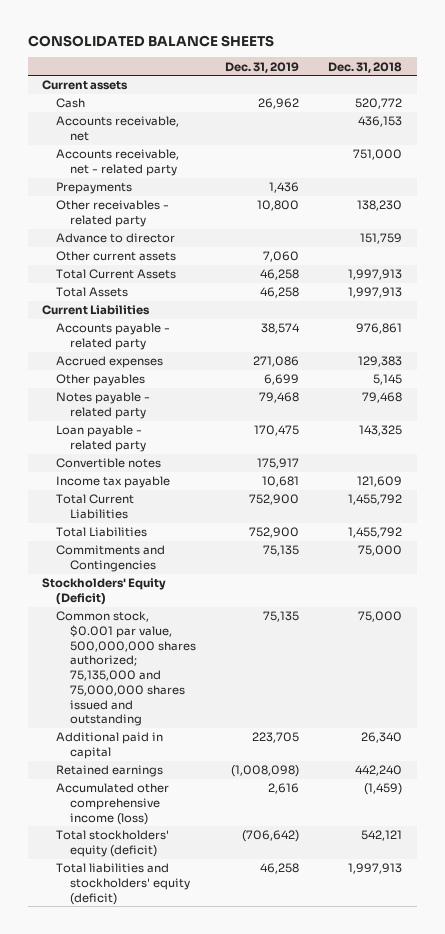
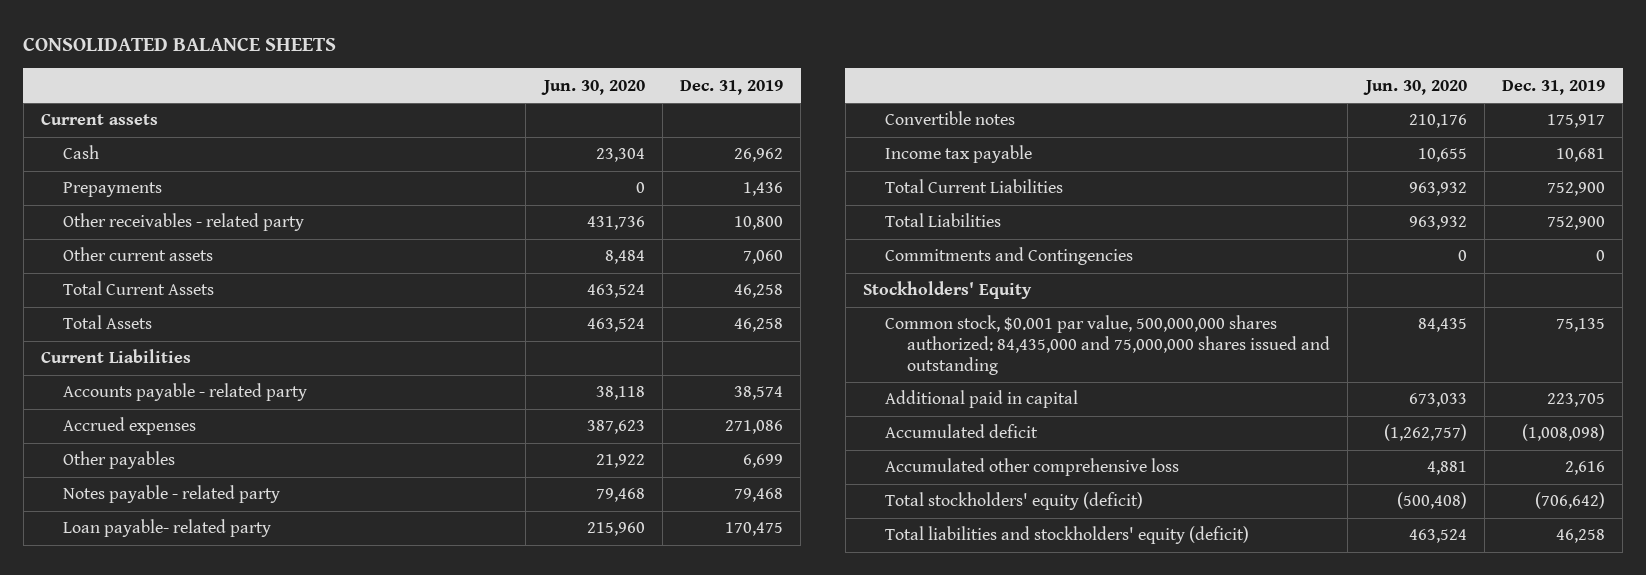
[328,61,403,73] Dec. 31, 2018 -> none
none -> [540,79,645,95] Jun. 30, 2020
[56,116,180,141] Accounts receivable, net -> none
[56,149,180,176] Accounts receivable, net - related party -> none
[56,233,176,244] Advance to director -> none
[56,425,146,452] Loan payable - related party -> [63,519,272,538] Loan payable- related party
[263,545,300,557] 75,135 -> [1596,250,1606,262] 0
[42,578,167,605] Stockholders' Equity (Deficit) -> [862,281,1032,300] Stockholders' Equity
[56,611,196,727] Common stock, $0.001 par value, 500,000,000 shares authorized; 75,135,000 and 75,000,000 shares issued and outstanding -> [884,315,1330,375] Common stock, $0.001 par value, 500,000,000 shares authorized: 84,435,000 and 75,000,000 shares issued and outstanding
[56,765,164,778] Retained earnings -> [884,424,1038,439] Accumulated deficit
[56,783,170,825] Accumulated other comprehensive income (loss) -> [884,458,1179,477] Accumulated other comprehensive loss

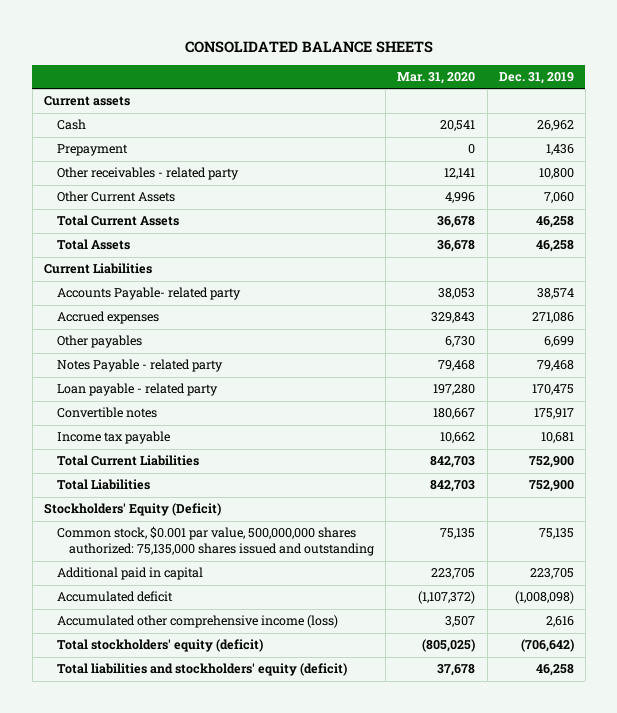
[540,79,645,95] Jun. 30, 2020 -> none
none -> [397,72,476,85] Mar. 31, 2020
[63,182,163,198] Prepayments -> [56,144,128,157] Prepayment
[63,247,214,262] Other current assets -> [56,191,175,203] Other Current Assets
[63,383,308,402] Accounts payable - related party -> [56,287,241,301] Accounts Payable- related party
[63,485,281,504] Notes payable - related party -> [56,359,223,373] Notes Payable - related party
[63,519,272,538] Loan payable- related party -> [56,383,218,397] Loan payable - related party
[884,247,1133,266] Commitments and Contingencies -> none
[862,281,1032,300] Stockholders' Equity -> [43,503,221,517] Stockholders' Equity (Deficit)
[884,315,1330,375] Common stock, $0.001 par value, 500,000,000 shares authorized: 84,435,000 and 75,000,000 shares issued and outstanding -> [56,526,375,557] Common stock, $0.001 par value, 500,000,000 shares authorized: 75,135,000 shares issued and outstanding
[884,458,1179,477] Accumulated other comprehensive loss -> [56,615,338,629] Accumulated other comprehensive income (loss)

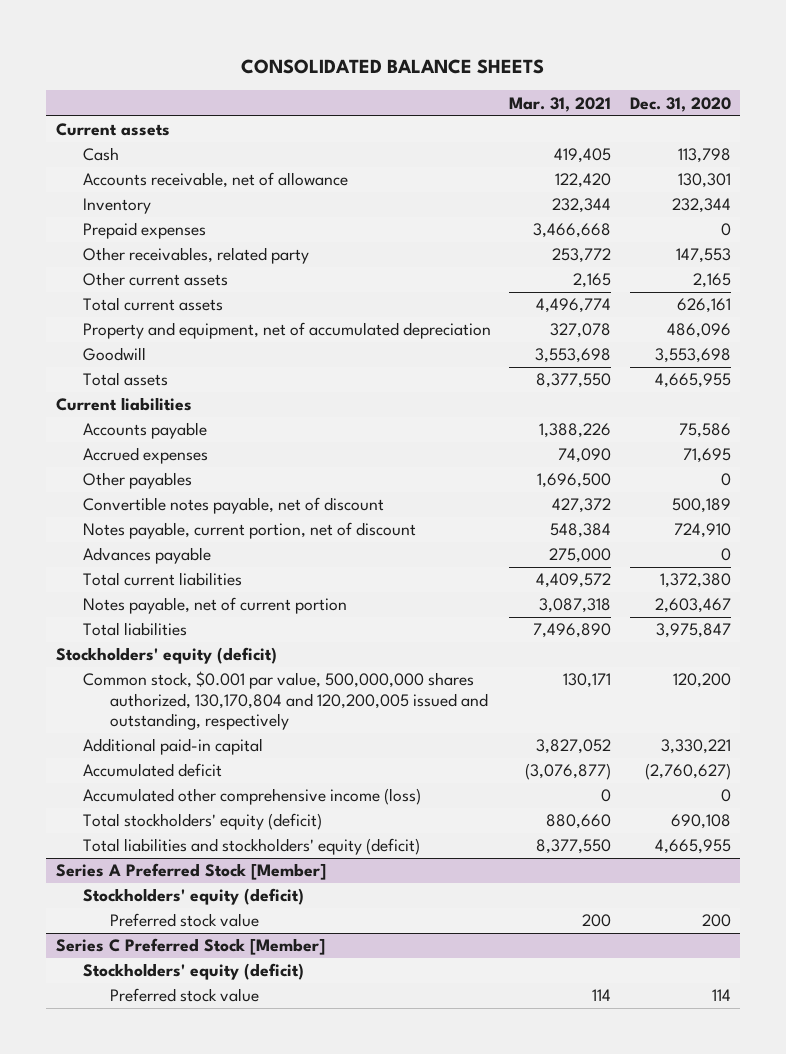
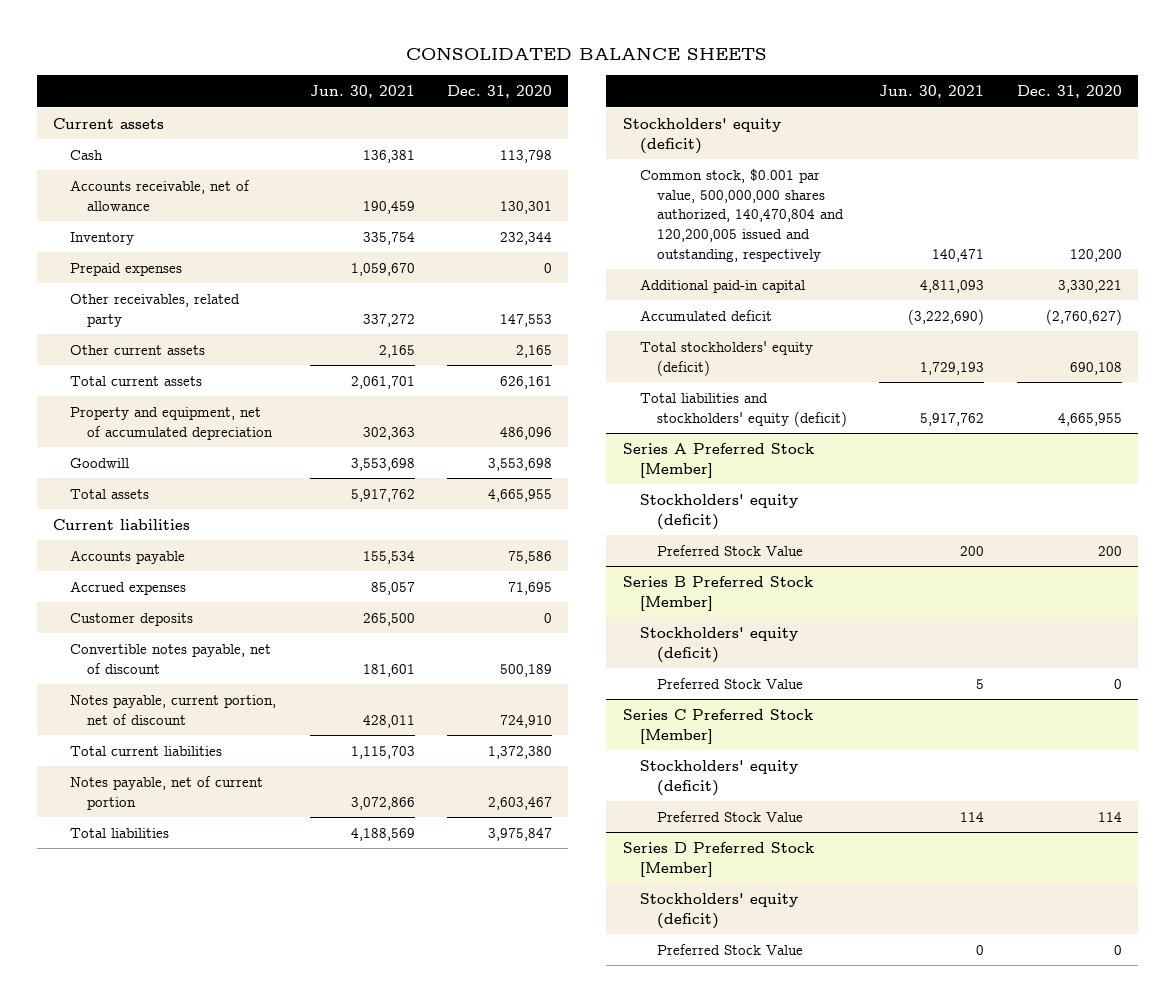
[509,96,612,112] Mar. 31, 2021 -> none
none -> [309,85,415,99] Jun. 30, 2021
[82,472,192,490] Other payables -> none
none -> [69,612,193,626] Customer deposits
[82,547,211,565] Advances payable -> none
[82,671,488,730] Common stock, $0.001 par value, 500,000,000 shares authorized, 130,170,804 and 120,200,005 issued and outstanding, respectively -> [639,168,844,262] Common stock, $0.001 par value, 500,000,000 shares authorized, 140,470,804 and 120,200,005 issued and outstanding, respectively
[82,788,421,806] Accumulated other comprehensive income (loss) -> none
[109,913,259,928] Preferred stock value -> [656,544,803,556] Preferred Stock Value
none -> [622,575,813,611] Series B Preferred Stock [Member]
none -> [639,626,798,663] Stockholders' equity (deficit)
none -> [656,677,803,689] Preferred Stock Value
[109,988,259,1003] Preferred stock value -> [656,810,803,822] Preferred Stock Value
none -> [622,841,814,877] Series D Preferred Stock [Member]
none -> [639,892,798,929] Stockholders' equity (deficit)
none -> [656,943,803,955] Preferred Stock Value

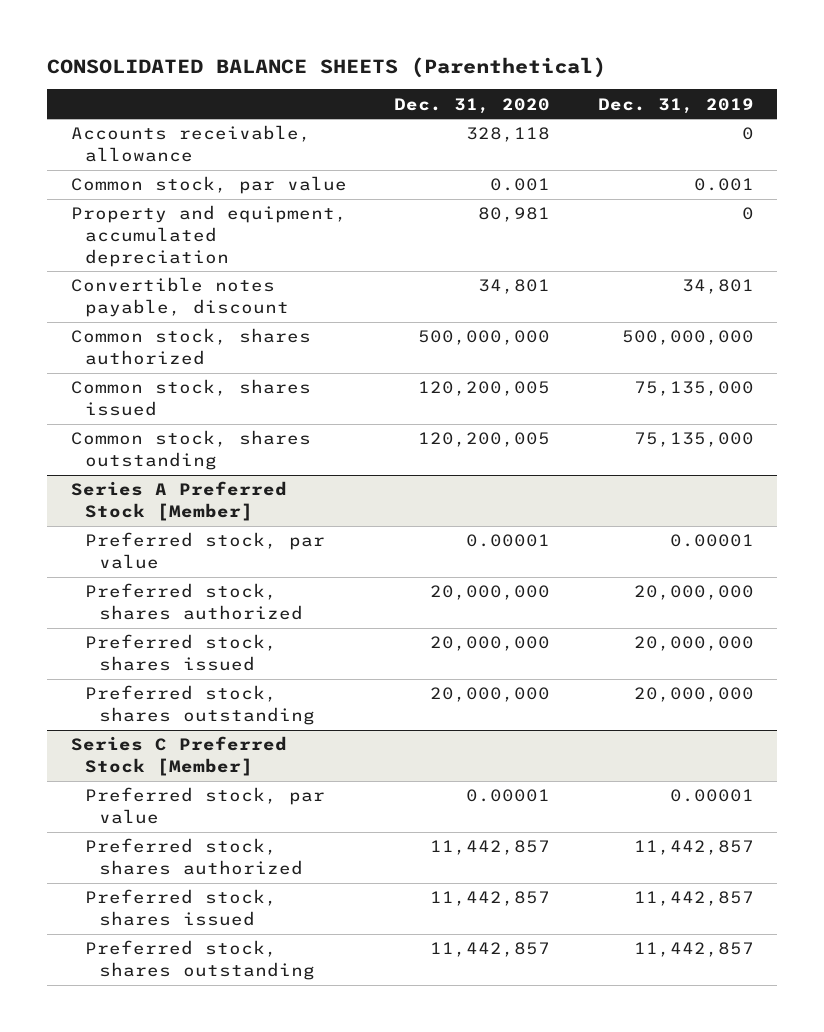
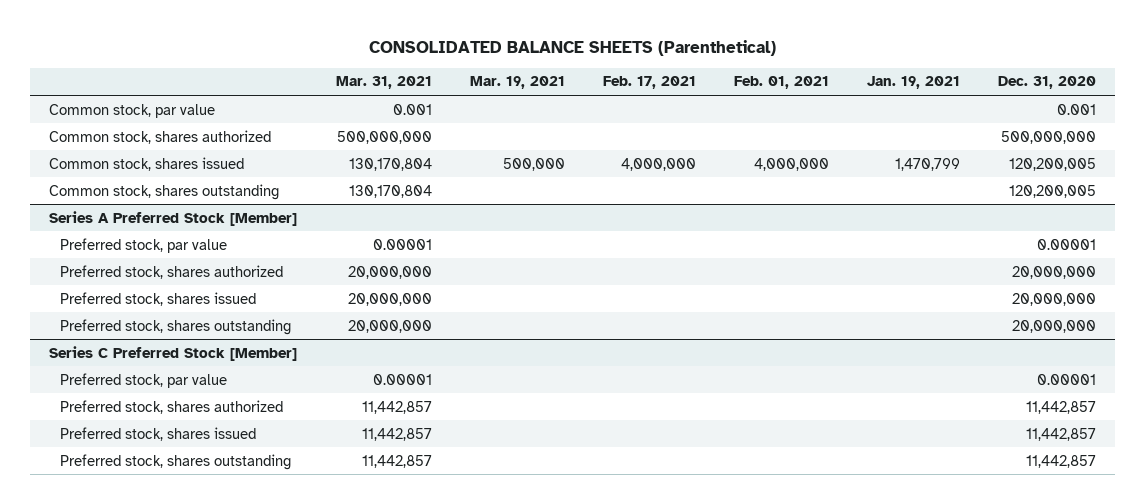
[597,97,754,114] Dec. 31, 2019 -> none
none -> [335,76,432,90] Mar. 31, 2021
none -> [469,76,565,90] Mar. 19, 2021
none -> [602,76,696,90] Feb. 17, 2021
none -> [733,76,829,90] Feb. 01, 2021
none -> [867,76,961,90] Jan. 19, 2021
[70,125,311,162] Accounts receivable, allowance -> none
[70,205,347,267] Property and equipment, accumulated depreciation -> none
[70,277,289,317] Convertible notes payable, discount -> none

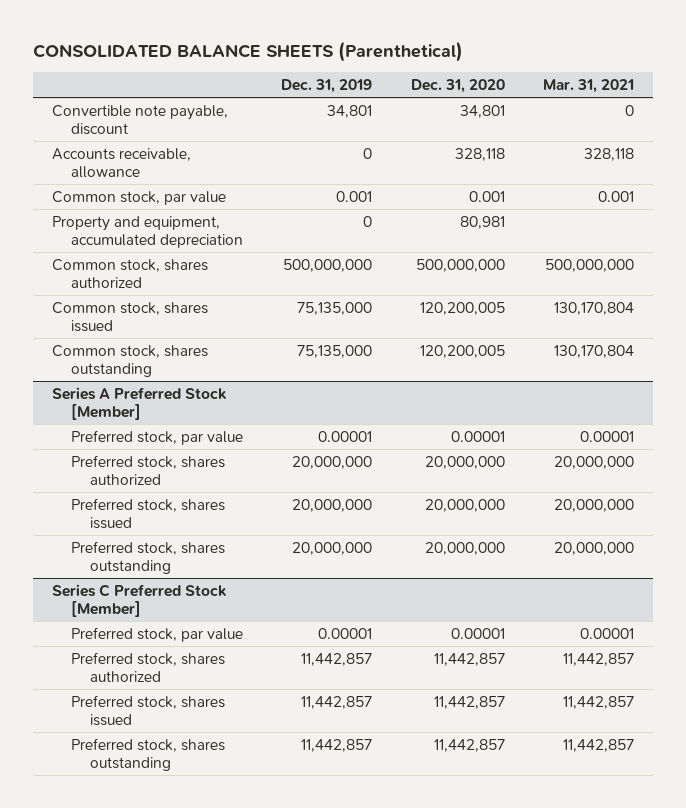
[469,76,565,90] Mar. 19, 2021 -> none
[602,76,696,90] Feb. 17, 2021 -> none
[733,76,829,90] Feb. 01, 2021 -> none
[867,76,961,90] Jan. 19, 2021 -> none
none -> [281,79,373,94] Dec. 31, 2019
none -> [51,104,228,135] Convertible note payable, discount
none -> [51,147,191,178] Accounts receivable, allowance
none -> [51,215,244,248] Property and equipment, accumulated depreciation

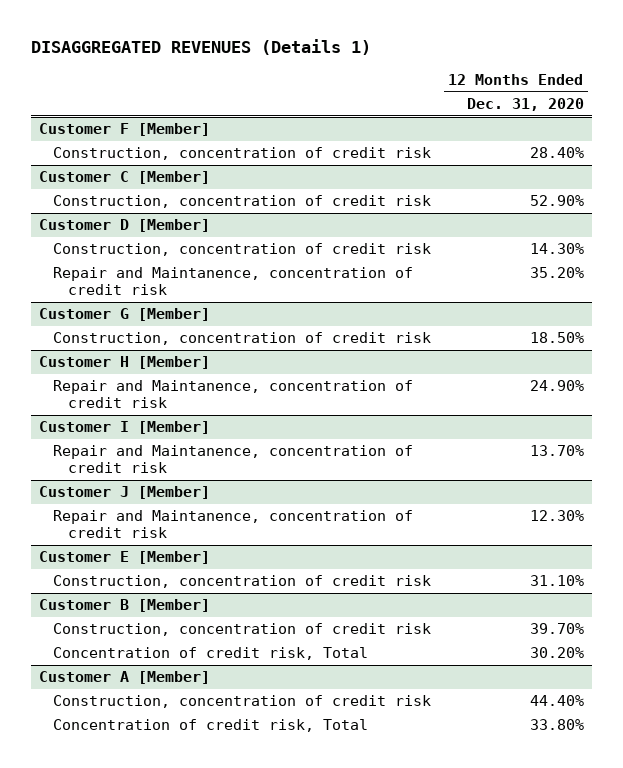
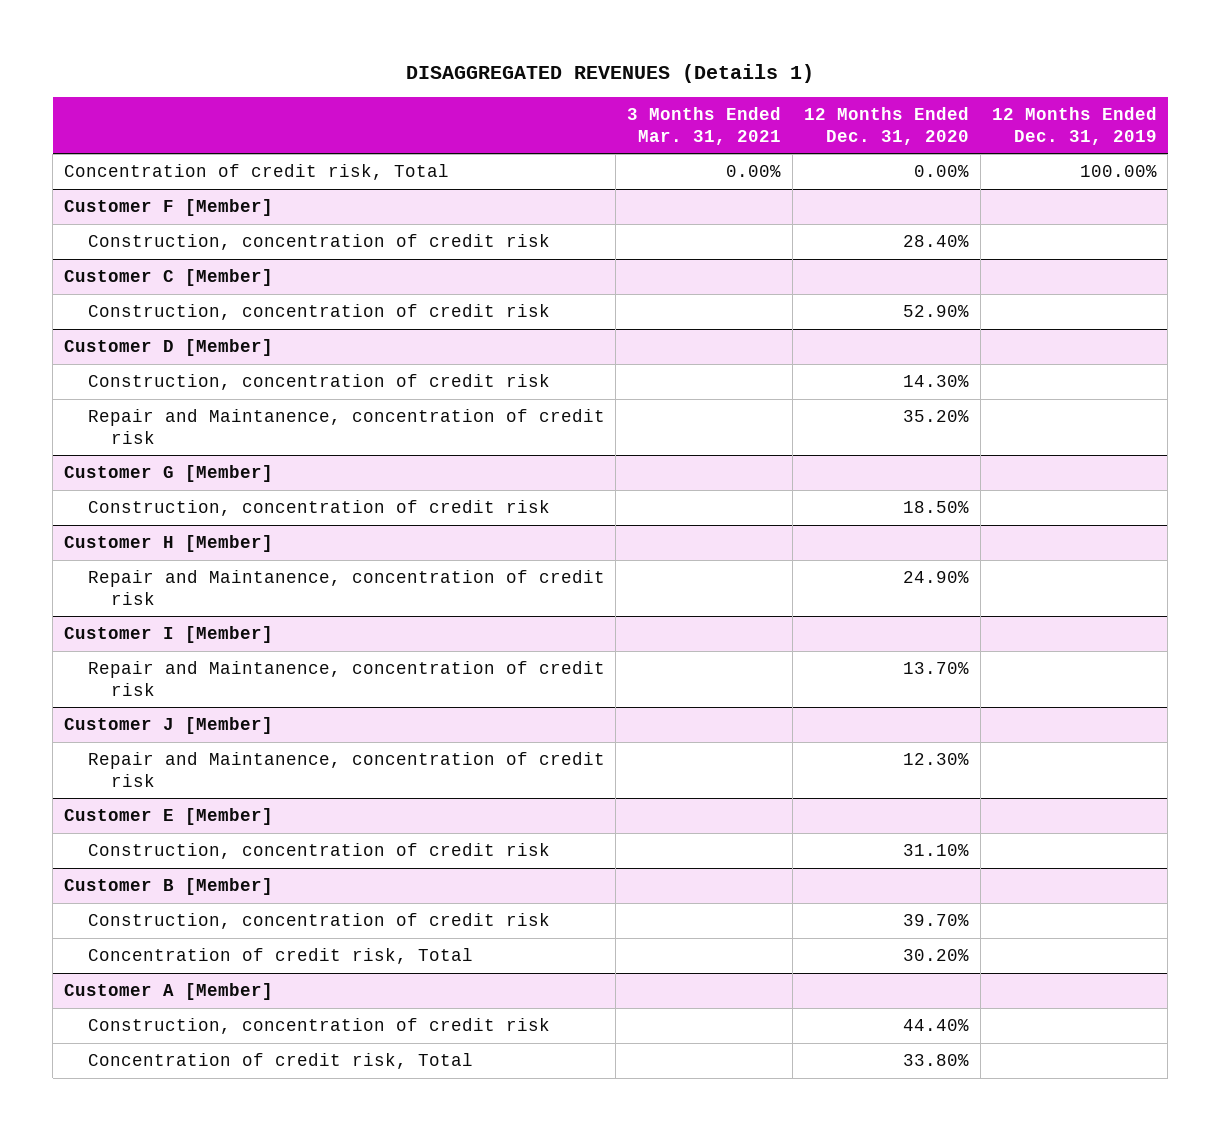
none -> [627,106,782,145] 3 Months Ended Mar. 31, 2021
none -> [991,106,1157,145] 12 Months Ended Dec. 31, 2019
none -> [63,164,449,181] Concentration of credit risk, Total

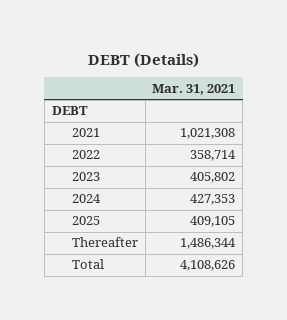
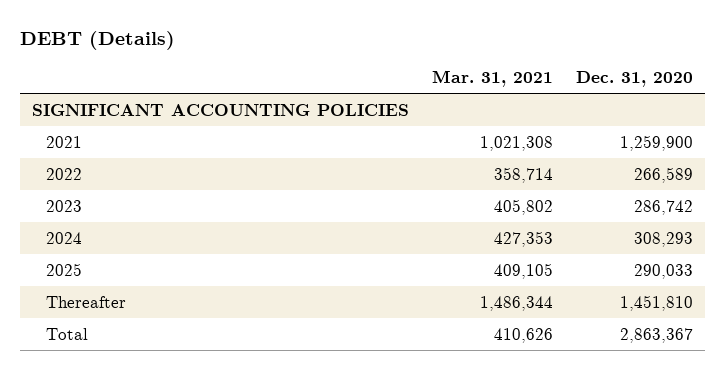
none -> [575,71,693,88] Dec. 31, 2020
[51,106,88,116] DEBT -> none
none -> [31,103,409,116] SIGNIFICANT ACCOUNTING POLICIES
[180,260,236,272] 4,108,626 -> [493,327,553,343] 410,626

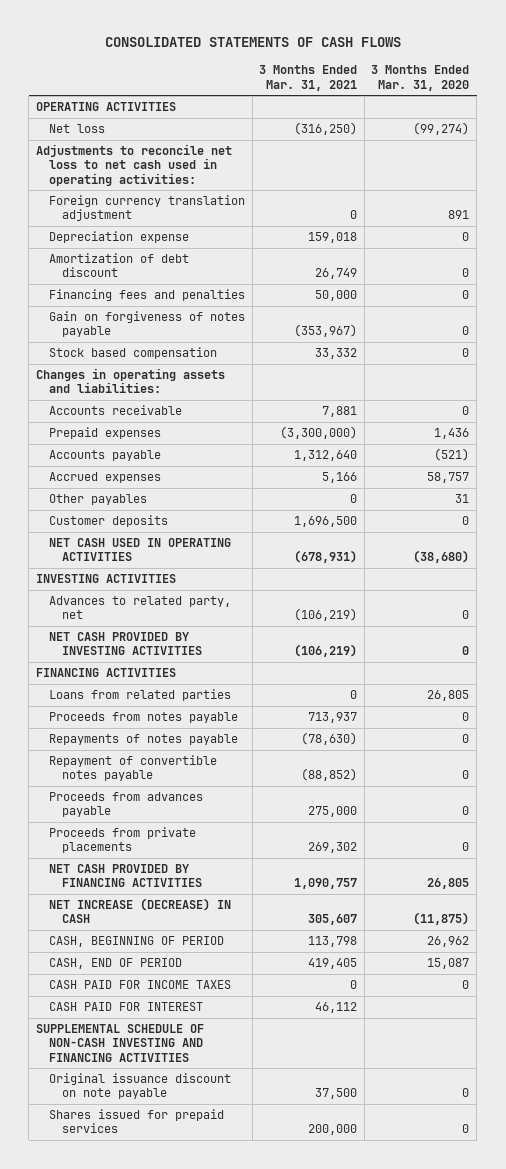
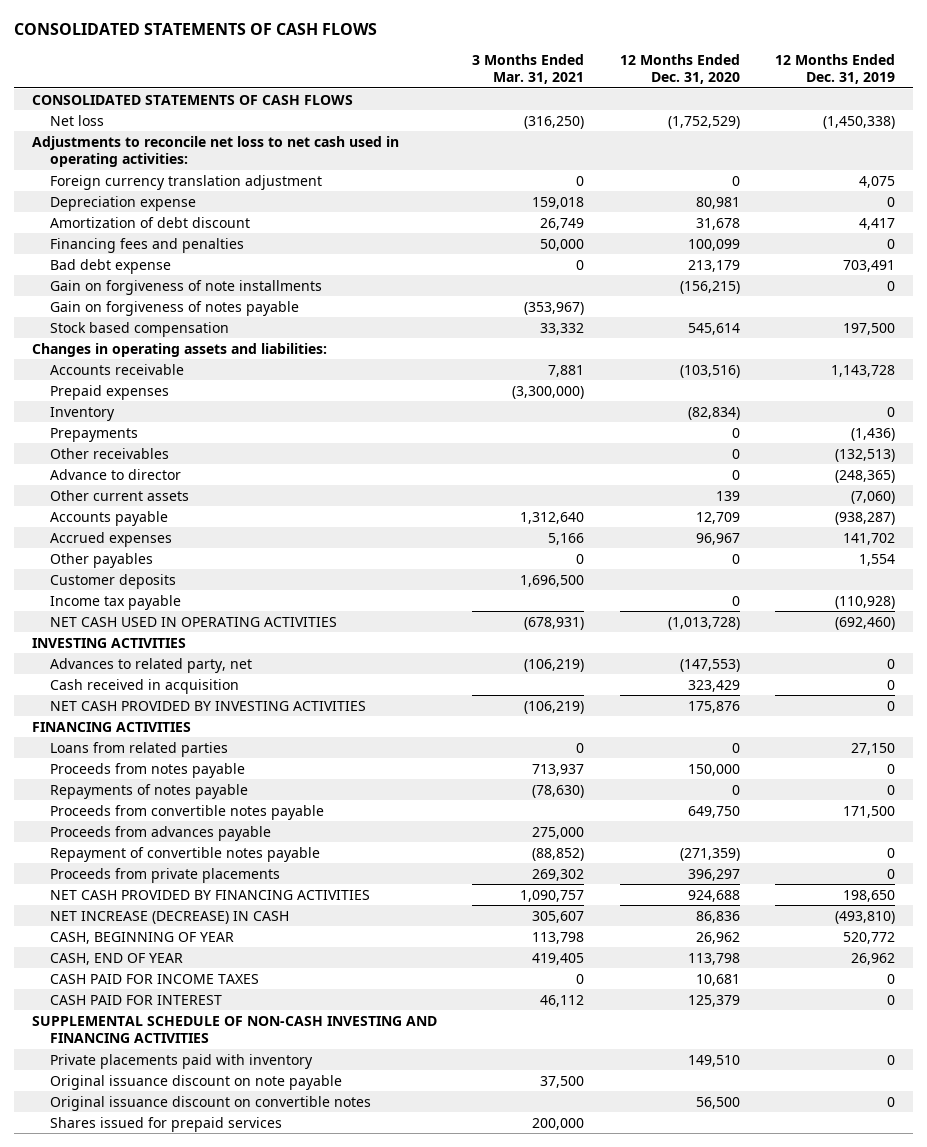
[371,65,470,91] 3 Months Ended Mar. 31, 2020 -> none
none -> [619,53,740,85] 12 Months Ended Dec. 31, 2020
none -> [775,53,896,85] 12 Months Ended Dec. 31, 2019
[36,102,177,112] OPERATING ACTIVITIES -> none
none -> [31,94,353,105] CONSOLIDATED STATEMENTS OF CASH FLOWS
none -> [49,258,171,274] Bad debt expense
none -> [49,279,322,295] Gain on forgiveness of note installments
none -> [49,406,115,421] Inventory
none -> [49,427,138,442] Prepayments
none -> [49,447,169,459] Other receivables
none -> [49,468,181,480] Advance to director
none -> [49,489,189,501] Other current assets
none -> [49,594,181,610] Income tax payable
none -> [49,678,239,694] Cash received in acquisition
none -> [49,804,324,820] Proceeds from convertible notes payable
[48,755,217,782] Repayment of convertible notes payable -> [49,846,320,862] Repayment of convertible notes payable
[48,936,224,948] CASH, BEGINNING OF PERIOD -> [49,931,234,944] CASH, BEGINNING OF YEAR
[48,958,182,970] CASH, END OF PERIOD -> [49,952,183,965] CASH, END OF YEAR
none -> [49,1053,313,1069] Private placements paid with inventory
none -> [49,1095,371,1111] Original issuance discount on convertible notes

